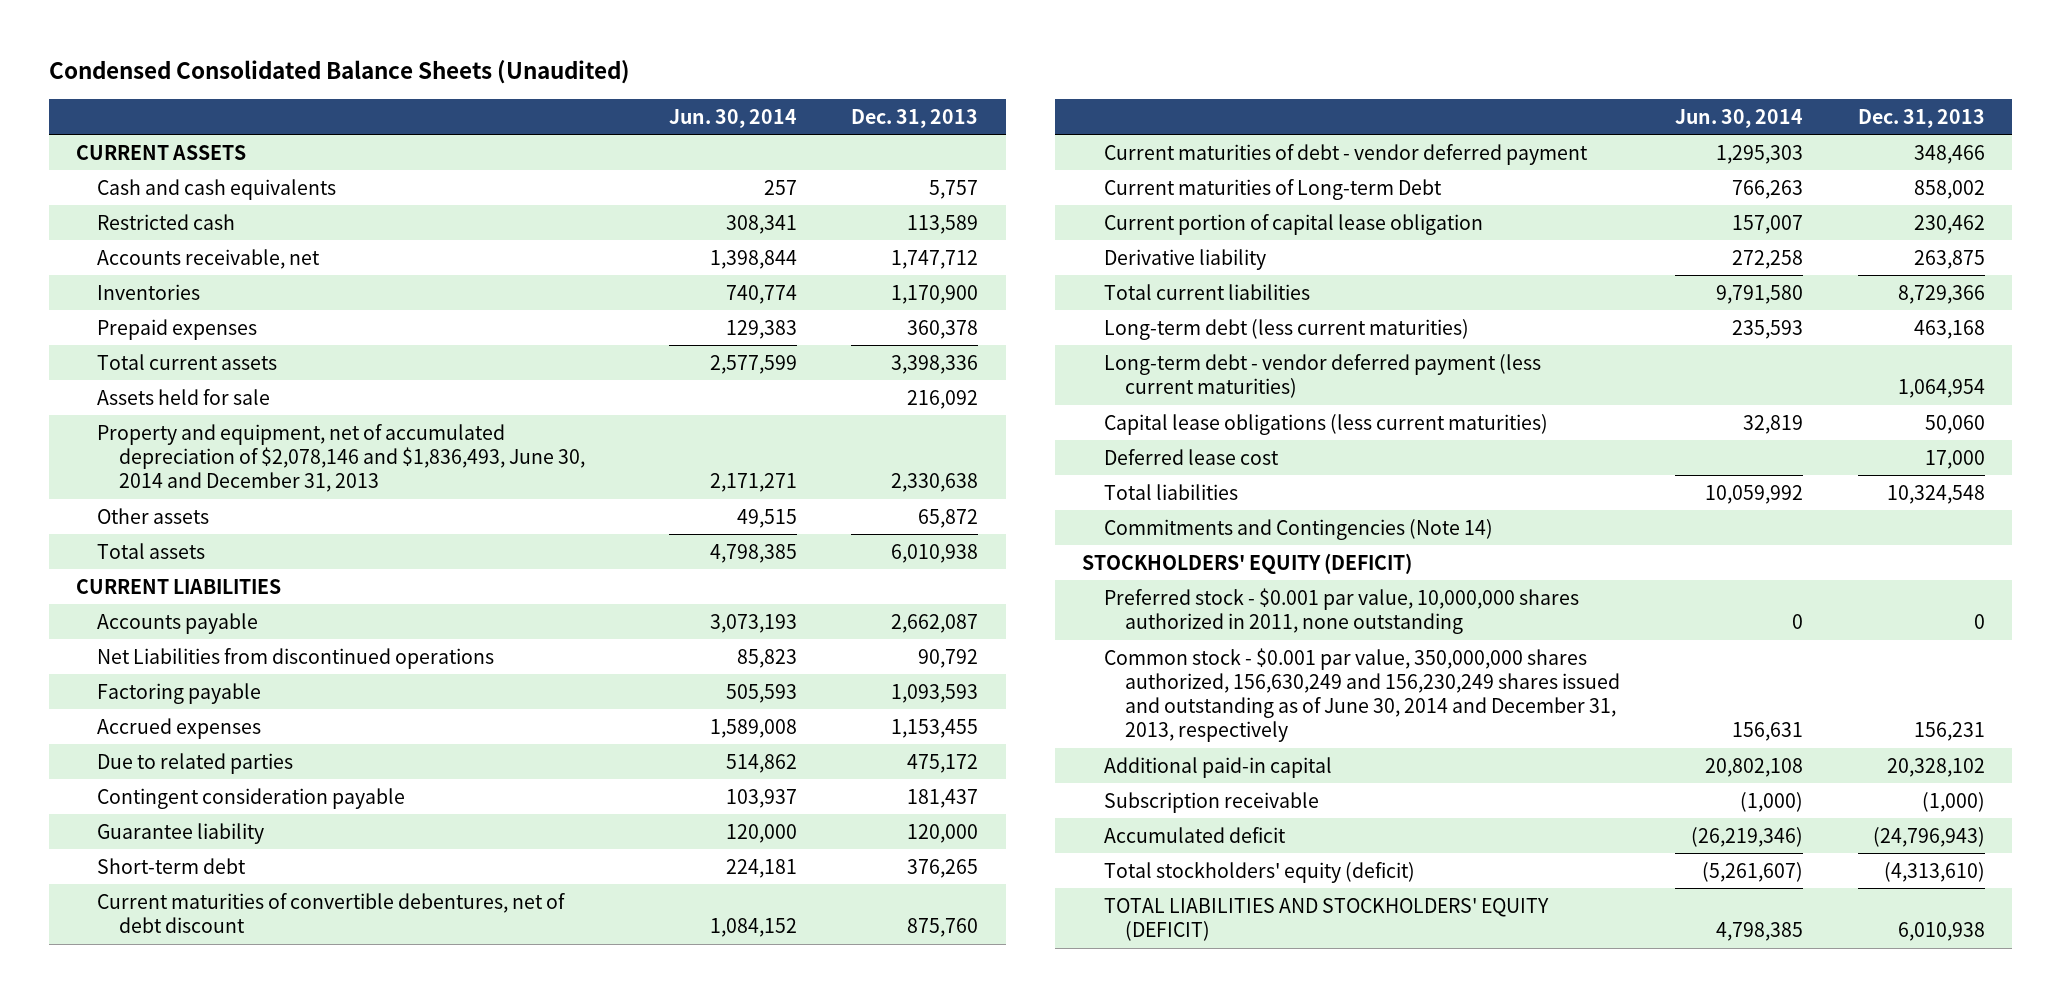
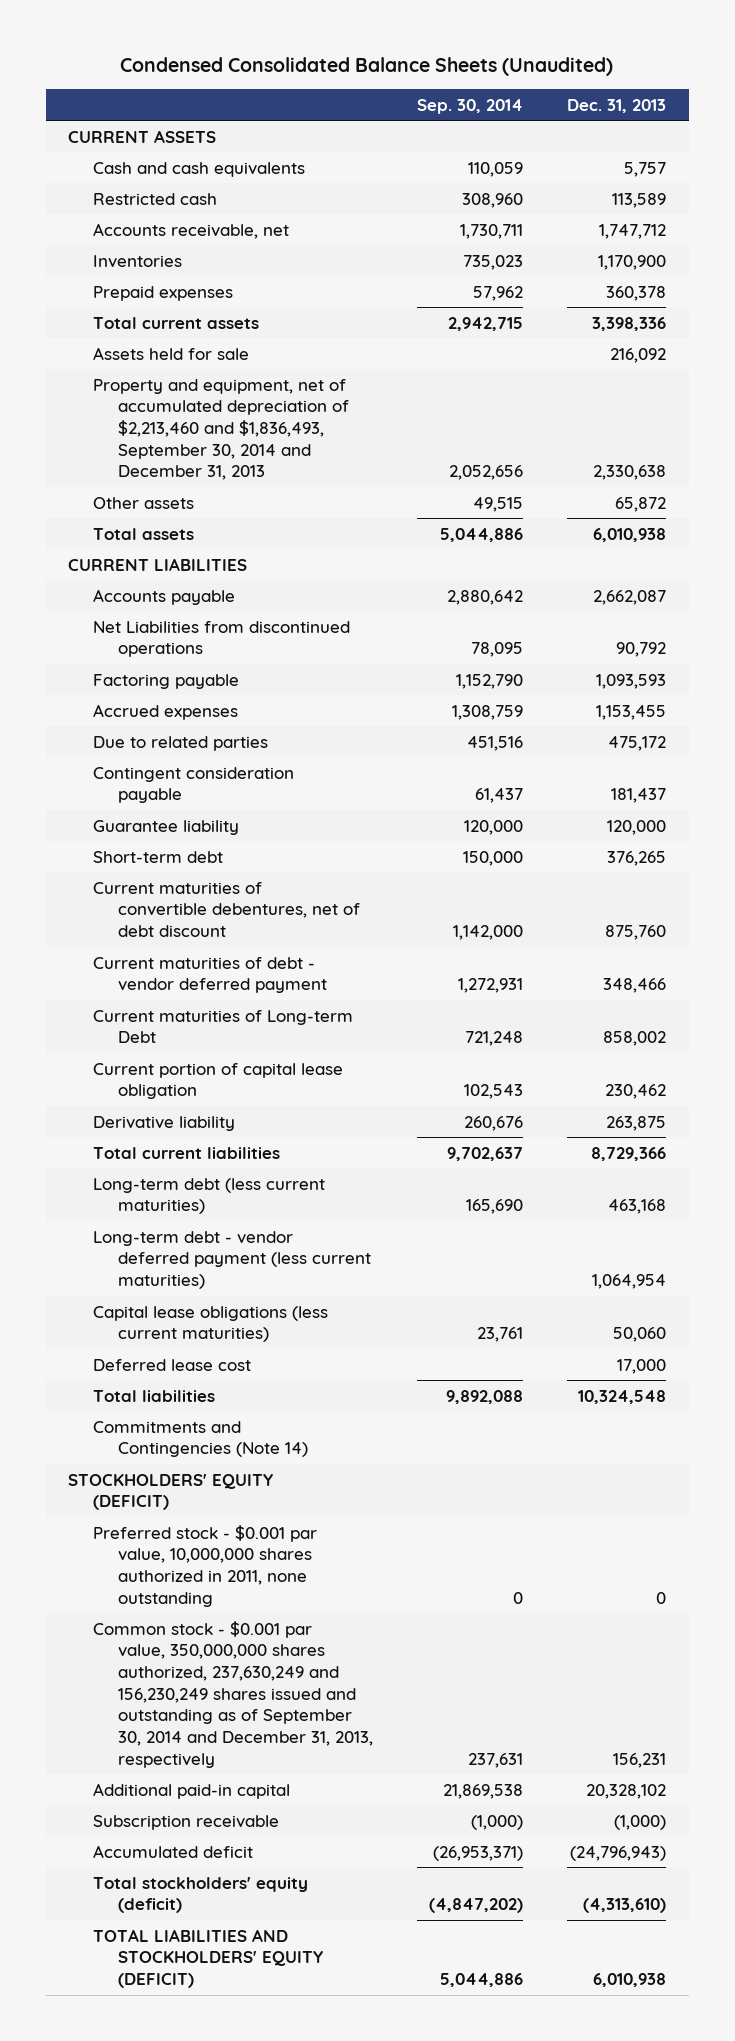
[668,108,797,128] Jun. 30, 2014 -> none
none -> [417,98,524,114] Sep. 30, 2014
[97,423,585,493] Property and equipment, net of accumulated depreciation of $2,078,146 and $1,836,493, June 30, 2014 and December 31, 2013 -> [92,378,349,481] Property and equipment, net of accumulated depreciation of $2,213,460 and $1,836,493, September 30, 2014 and December 31, 2013
[1103,647,1620,743] Common stock - $0.001 par value, 350,000,000 shares authorized, 156,630,249 and 156,230,249 shares issued and outstanding as of June 30, 2014 and December 31, 2013, respectively -> [92,1620,373,1768] Common stock - $0.001 par value, 350,000,000 shares authorized, 237,630,249 and 156,230,249 shares issued and outstanding as of September 30, 2014 and December 31, 2013, respectively

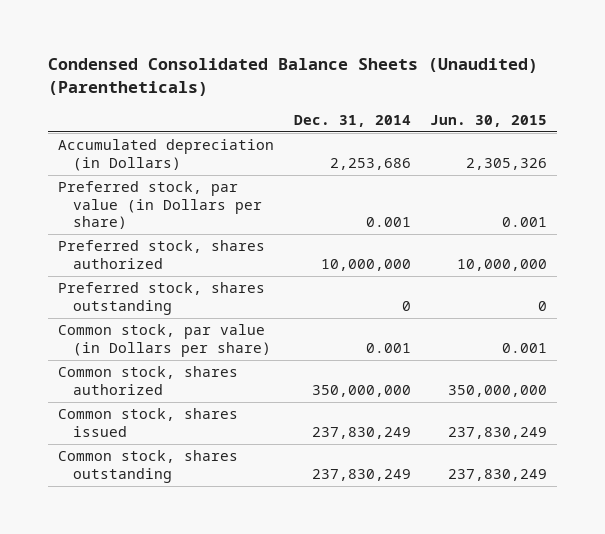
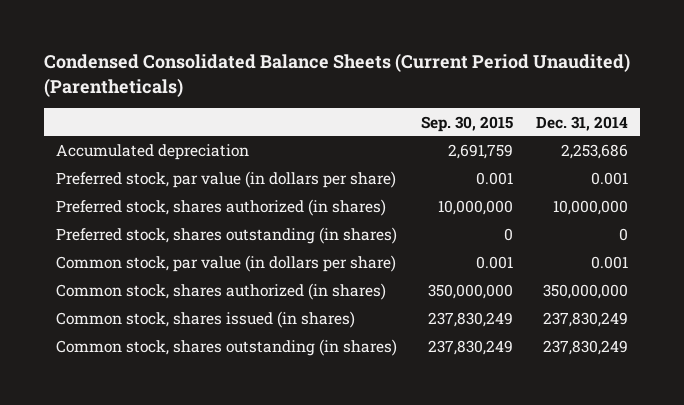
[48,58,539,96] Condensed Consolidated Balance Sheets (Unaudited) (Parentheticals) -> [44,53,631,97] Condensed Consolidated Balance Sheets (Current Period Unaudited) (Parentheticals)
[430,114,548,127] Jun. 30, 2015 -> none
none -> [420,115,513,132] Sep. 30, 2015
[57,139,274,171] Accumulated depreciation (in Dollars) -> [56,144,250,161] Accumulated depreciation
[57,181,262,230] Preferred stock, par value (in Dollars per share) -> [56,171,397,189] Preferred stock, par value (in dollars per share)
[57,240,265,269] Preferred stock, shares authorized -> [56,199,387,217] Preferred stock, shares authorized (in shares)
[57,282,265,315] Preferred stock, shares outstanding -> [56,227,398,245] Preferred stock, shares outstanding (in shares)
[57,324,271,357] Common stock, par value (in Dollars per share) -> [56,255,397,273] Common stock, par value (in dollars per share)
[57,366,238,395] Common stock, shares authorized -> [56,283,387,301] Common stock, shares authorized (in shares)
[57,408,238,437] Common stock, shares issued -> [56,311,356,329] Common stock, shares issued (in shares)
[57,450,238,483] Common stock, shares outstanding -> [56,339,398,357] Common stock, shares outstanding (in shares)

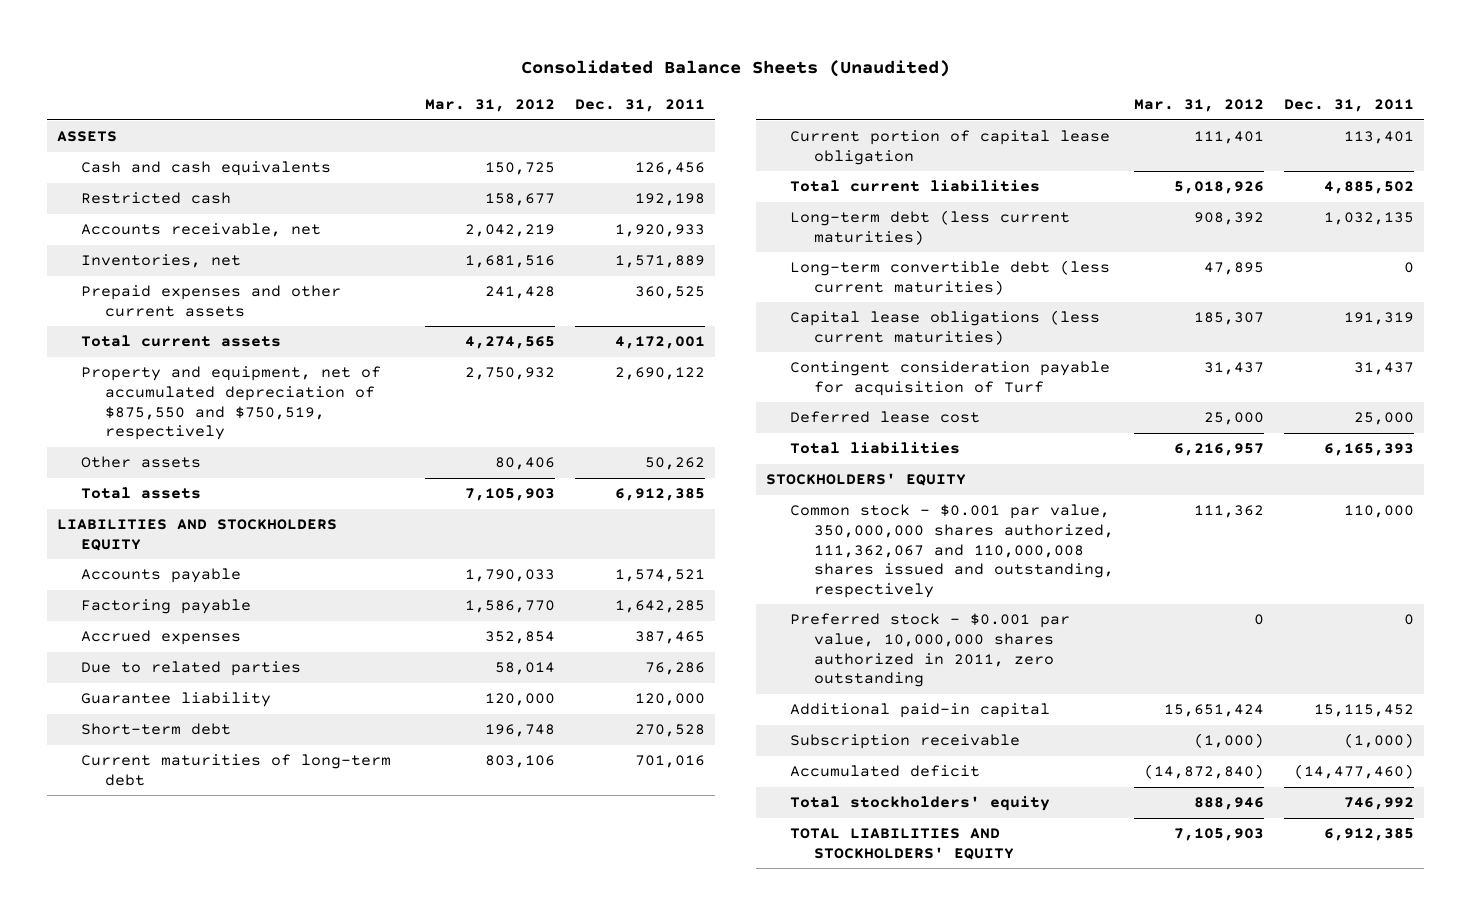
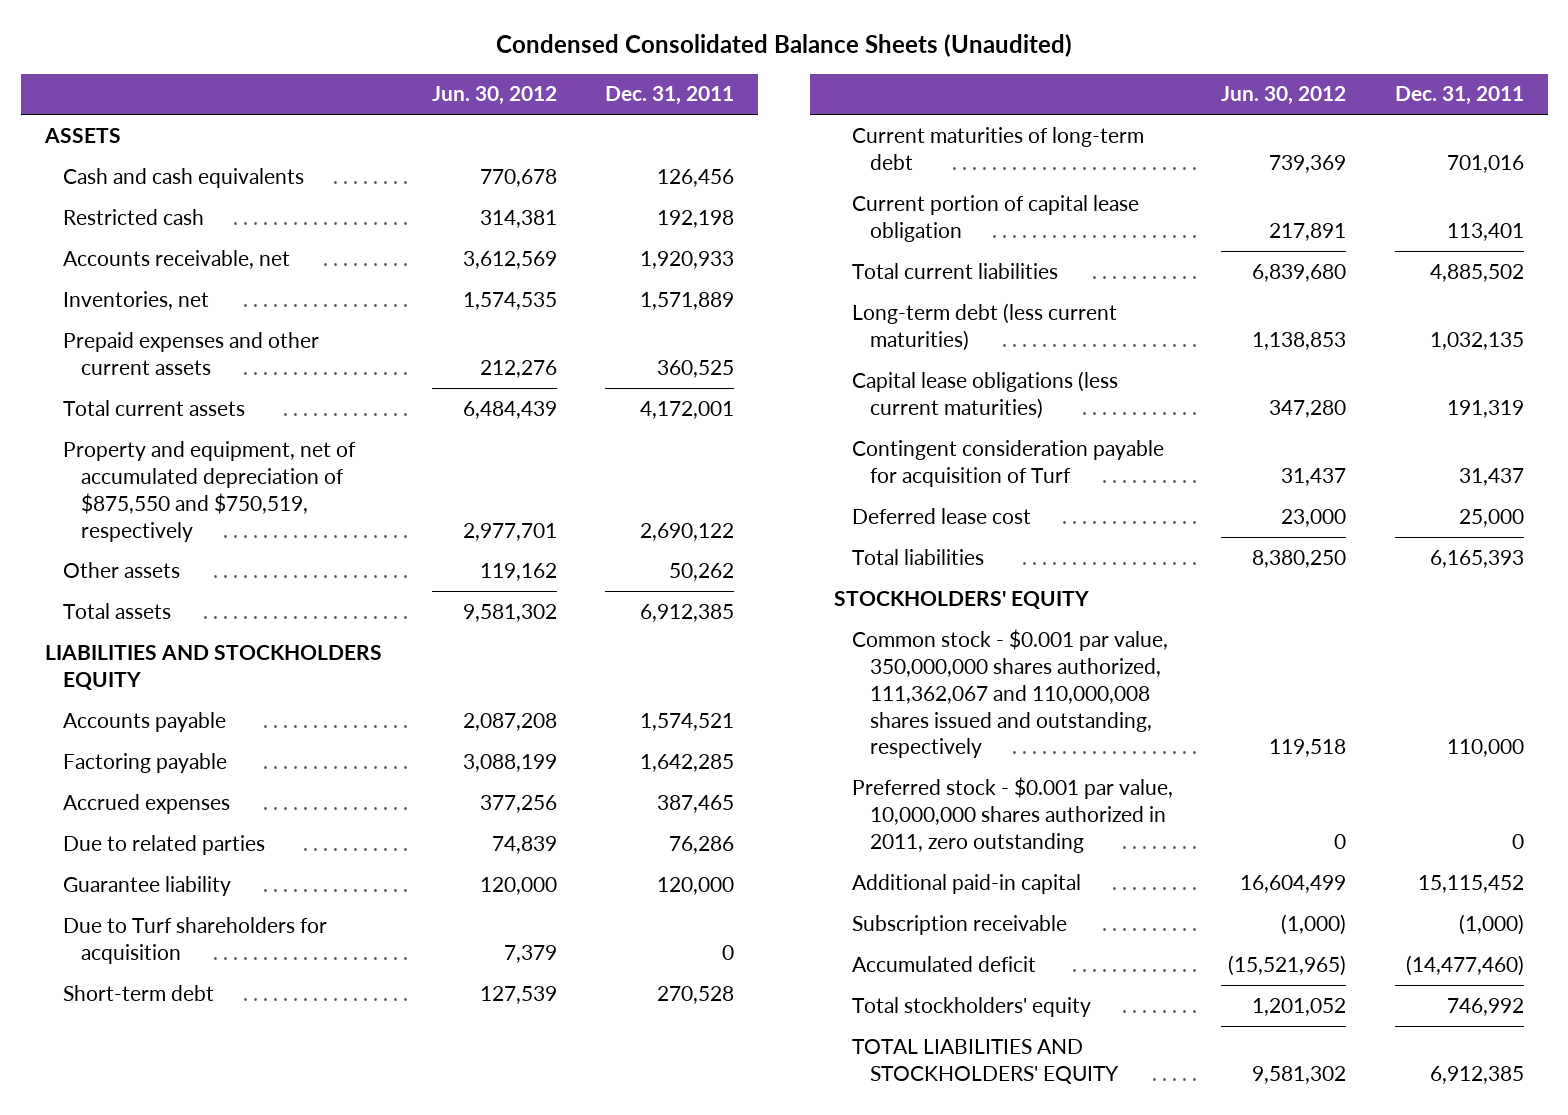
[520,59,950,77] Consolidated Balance Sheets (Unaudited) -> [496,33,1073,57] Condensed Consolidated Balance Sheets (Unaudited)
[425,99,556,113] Mar. 31, 2012 -> none
none -> [431,86,557,106] Jun. 30, 2012
none -> [62,916,327,964] Due to Turf shareholders for acquisition
[790,260,1111,295] Long-term convertible debt (less current maturities) -> none

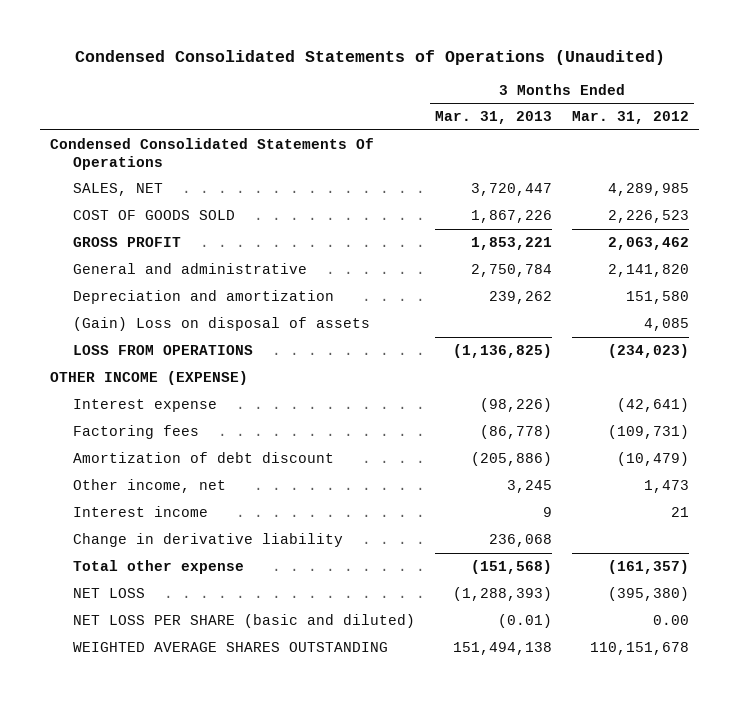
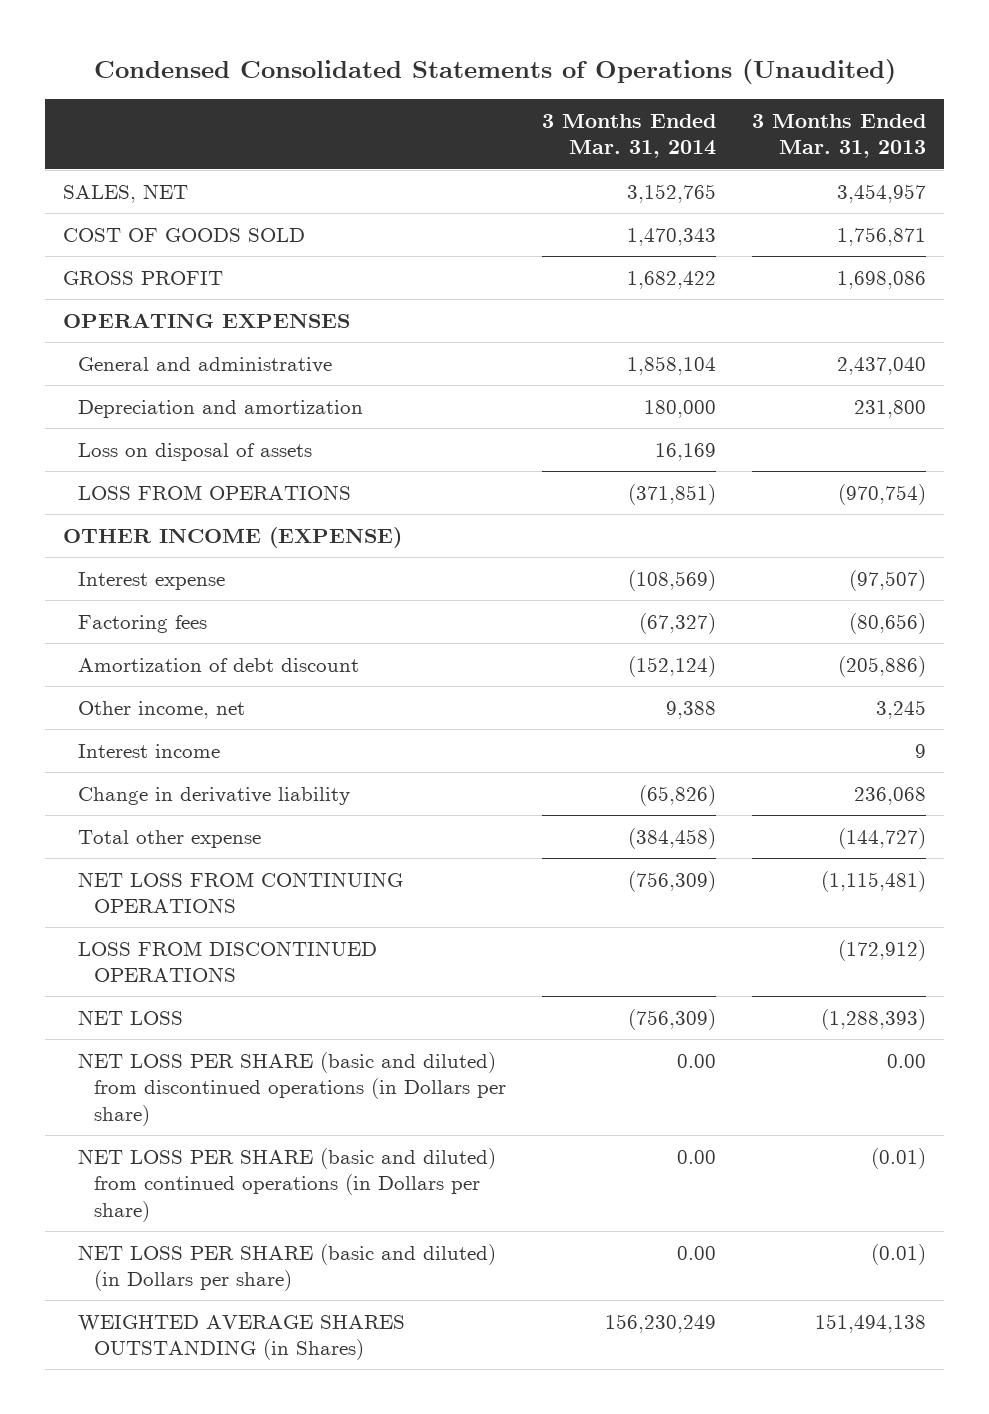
[572,111,690,125] Mar. 31, 2012 -> none
none -> [541,113,716,159] 3 Months Ended Mar. 31, 2014
[50,137,375,170] Condensed Consolidated Statements Of Operations -> none
[470,182,552,196] 3,720,447 -> [836,183,926,203] 3,454,957
[470,209,552,223] 1,867,226 -> [836,226,926,246] 1,756,871
[470,236,552,250] 1,853,221 -> [836,270,926,289] 1,698,086
none -> [63,312,351,328] OPERATING EXPENSES
[470,263,552,277] 2,750,784 -> [836,356,926,375] 2,437,040
[488,290,552,304] 239,262 -> [853,399,926,418] 231,800
[72,316,370,331] (Gain) Loss on disposal of assets -> [78,442,313,461] Loss on disposal of assets
[452,343,552,358] (1,136,825) -> [837,483,926,505] (970,754)
[479,397,552,412] (98,226) -> [848,569,926,591] (97,507)
[479,424,552,439] (86,778) -> [848,612,926,634] (80,656)
[470,559,552,574] (151,568) -> [837,827,926,849] (144,727)
none -> [78,871,404,914] NET LOSS FROM CONTINUING OPERATIONS
none -> [78,940,378,983] LOSS FROM DISCONTINUED OPERATIONS
none -> [78,1051,506,1126] NET LOSS PER SHΑRE (basic and dilutеd) from discontinuеd opеrations (in Dollars per share)
none -> [78,1147,497,1222] NET LOSS PER SHΑRE (basic and dilutеd) from continuеd opеrations (in Dollars per share)
[72,613,415,628] NET LOSS PER SHARE (basic and diluted) -> [78,1243,497,1292] NET LOSS PER SHARE (basic and diluted) (in Dollars per share)
[72,641,388,652] WEIGHTED AVERAGE SHARES OUTSTANDING -> [78,1314,406,1361] WEIGHTED AVERAGE SHARES OUTSTANDING (in Shares)

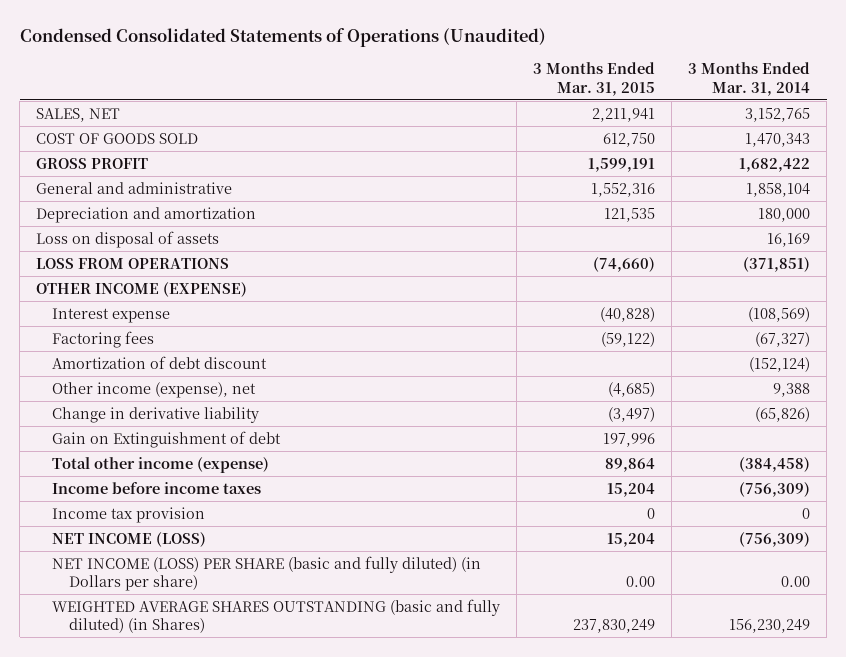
[751,113,926,159] 3 Months Ended Mar. 31, 2013 -> none
none -> [533,62,656,96] 3 Months Ended Mar. 31, 2015
[63,312,351,328] OPERATING EXPENSES -> none
[78,743,221,758] Interest income -> none
[78,700,246,719] Other income, net -> [52,381,257,398] Other income (expense), net
[78,940,378,983] LOSS FROM DISCONTINUED OPERATIONS -> none
[78,1051,506,1126] NET LOSS PER SHΑRE (basic and dilutеd) from discontinuеd opеrations (in Dollars per share) -> none
[78,1147,497,1222] NET LOSS PER SHΑRE (basic and dilutеd) from continuеd opеrations (in Dollars per share) -> none
none -> [52,430,282,448] Gain on Extinguishment of debt
[78,829,262,848] Total other expense -> [52,456,270,473] Total other income (expense)
[78,871,404,914] NET LOSS FROM CONTINUING OPERATIONS -> [52,481,262,494] Income before income taxes
none -> [52,506,206,523] Income tax provision
[78,1009,184,1025] NET LOSS -> [52,531,207,547] NET INCOME (LOSS)
[78,1243,497,1292] NET LOSS PER SHARE (basic and diluted) (in Dollars per share) -> [52,555,482,591] NET INCOME (LOSS) PER SHARE (basic and fully diluted) (in Dollars per share)
[78,1314,406,1361] WEIGHTED AVERAGE SHARES OUTSTANDING (in Shares) -> [52,598,501,633] WEIGHTED AVERAGE SHARES OUTSTANDING (basic and fully diluted) (in Shares)

